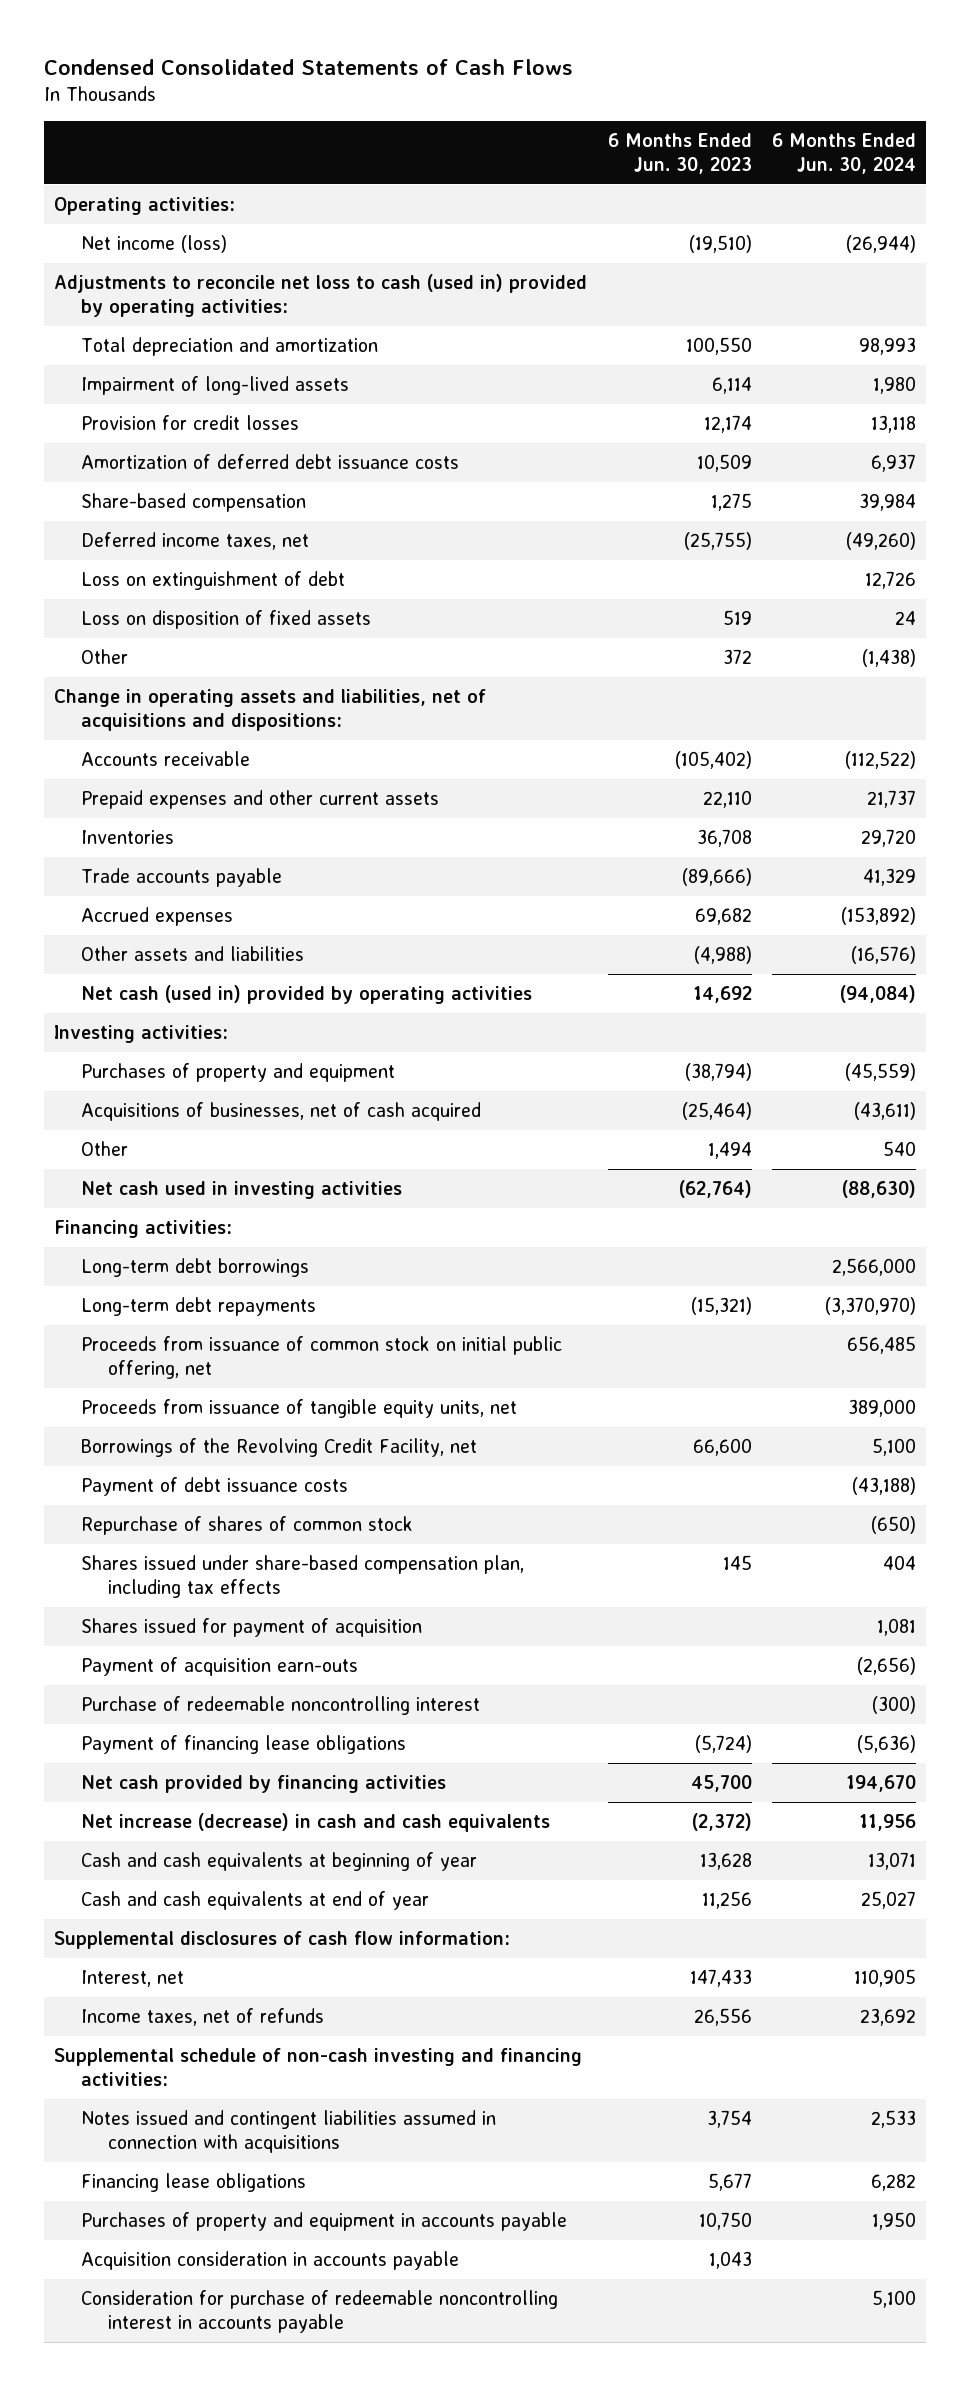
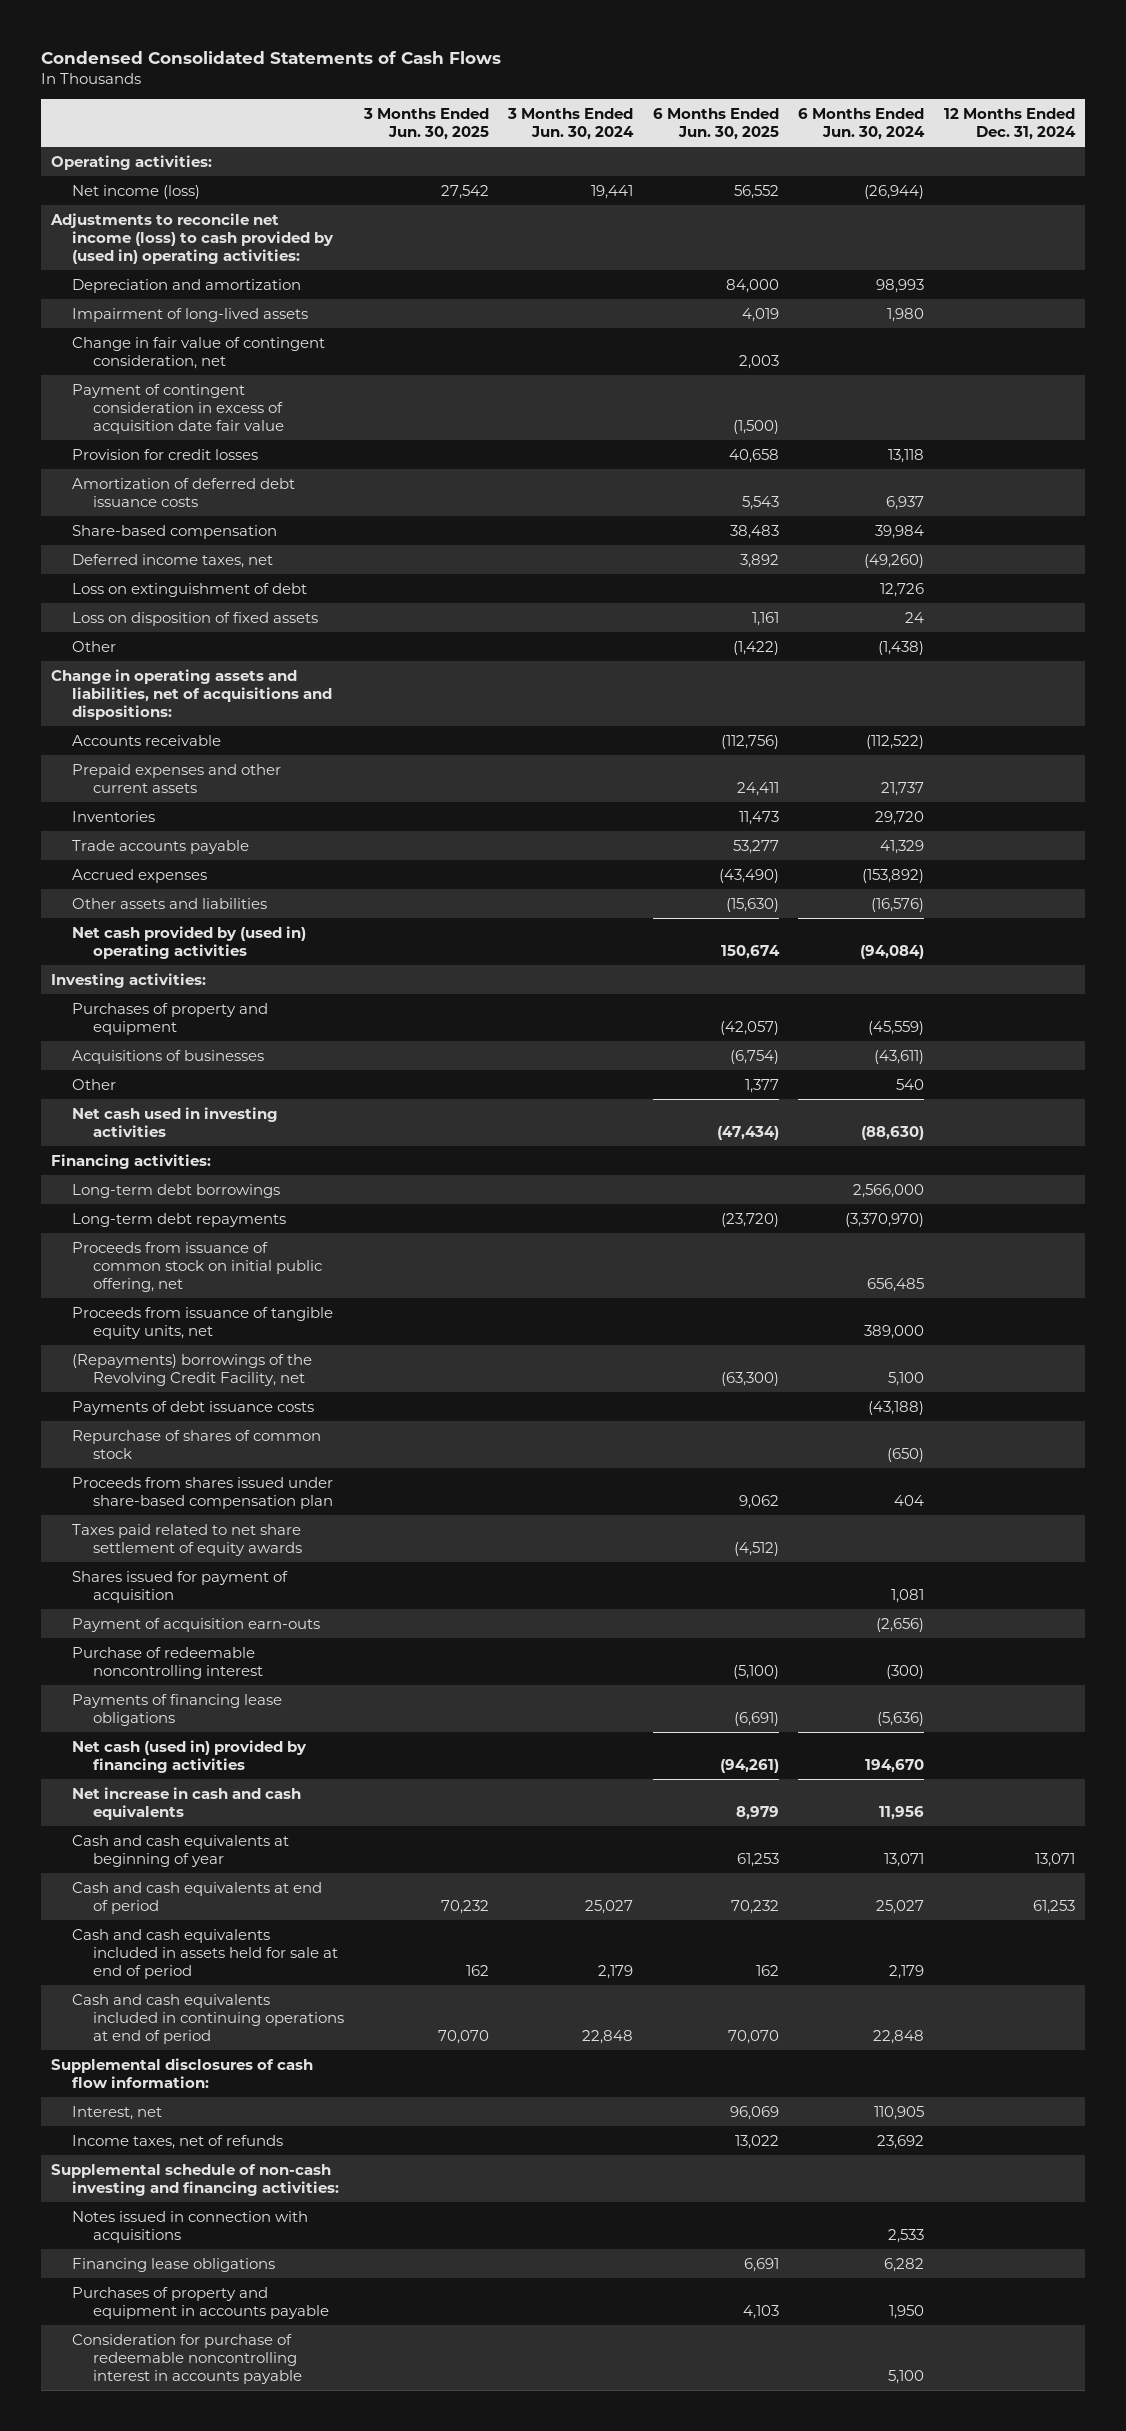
[607,132,752,175] 6 Months Ended Jun. 30, 2023 -> none
none -> [362,107,489,140] 3 Months Ended Jun. 30, 2025
none -> [507,107,635,140] 3 Months Ended Jun. 30, 2024
none -> [652,107,779,140] 6 Months Ended Jun. 30, 2025
none -> [944,107,1077,140] 12 Months Ended Dec. 31, 2024
[54,274,588,318] Adjustments to reconcile net loss to cash (used in) provided by operating activities: -> [49,212,335,264] Adjustments to reconcile net income (loss) to cash provided by (used in) operating activities:
[80,337,378,357] Total depreciation and amortization -> [72,278,302,293] Depreciation and amortization
none -> [72,336,326,369] Change in fair value of contingent consideration, net
none -> [72,383,285,434] Payment of contingent consideration in excess of acquisition date fair value
[80,985,532,1005] Net cash (used in) provided by operating activities -> [72,925,307,959] Net cash provided by (used in) operating activities
[80,1102,481,1122] Acquisitions of businesses, net of cash acquired -> [72,1049,265,1064] Acquisitions of businesses
[80,1438,477,1458] Borrowings of the Revolving Credit Facility, net -> [72,1353,313,1386] (Repayments) borrowings of the Revolving Credit Facility, net
[80,1477,348,1497] Payment of debt issuance costs -> [72,1400,315,1415] Payments of debt issuance costs
[80,1555,524,1599] Shares issued under share-based compensation plan, including tax effects -> [72,1476,334,1509] Proceeds from shares issued under share-based compensation plan
none -> [72,1523,303,1556] Taxes paid related to net share settlement of equity awards
[80,1735,406,1755] Payment of financing lease obligations -> [72,1693,283,1726] Payments of financing lease obligations
[80,1775,446,1794] Net cash provided by financing activities -> [72,1739,308,1773] Net cash (used in) provided by financing activities
[80,1813,550,1833] Net increase (decrease) in cash and cash equivalents -> [72,1786,302,1820] Net increase in cash and cash equivalents
[80,1891,429,1911] Cash and cash equivalents at end of year -> [72,1881,323,1914] Cash and cash equivalents at end of period
none -> [72,1928,339,1979] Cash and cash equivalents included in assets held for sale at end of period
none -> [72,1993,345,2044] Cash and cash equivalents included in continuing operations at end of period
[80,2110,496,2154] Notes issued and contingent liabilities assumed in connection with acquisitions -> [72,2210,309,2243] Notes issued in connection with acquisitions
[80,2251,459,2271] Acquisition consideration in accounts payable -> none

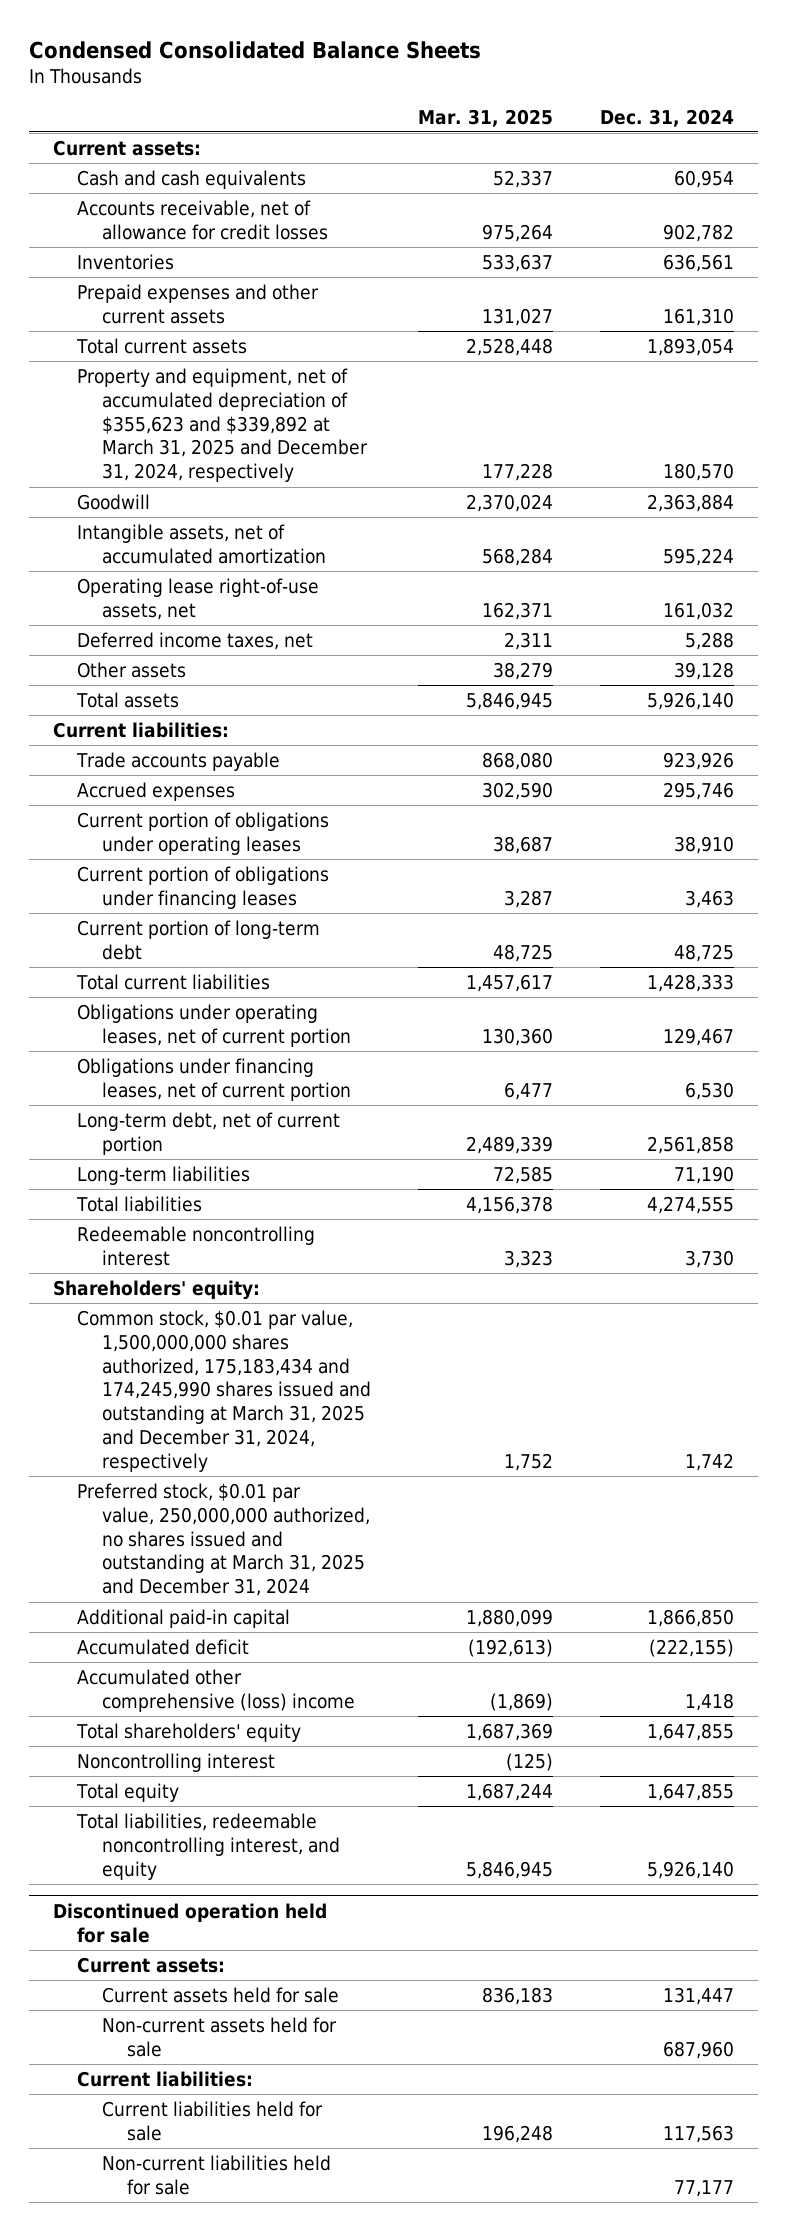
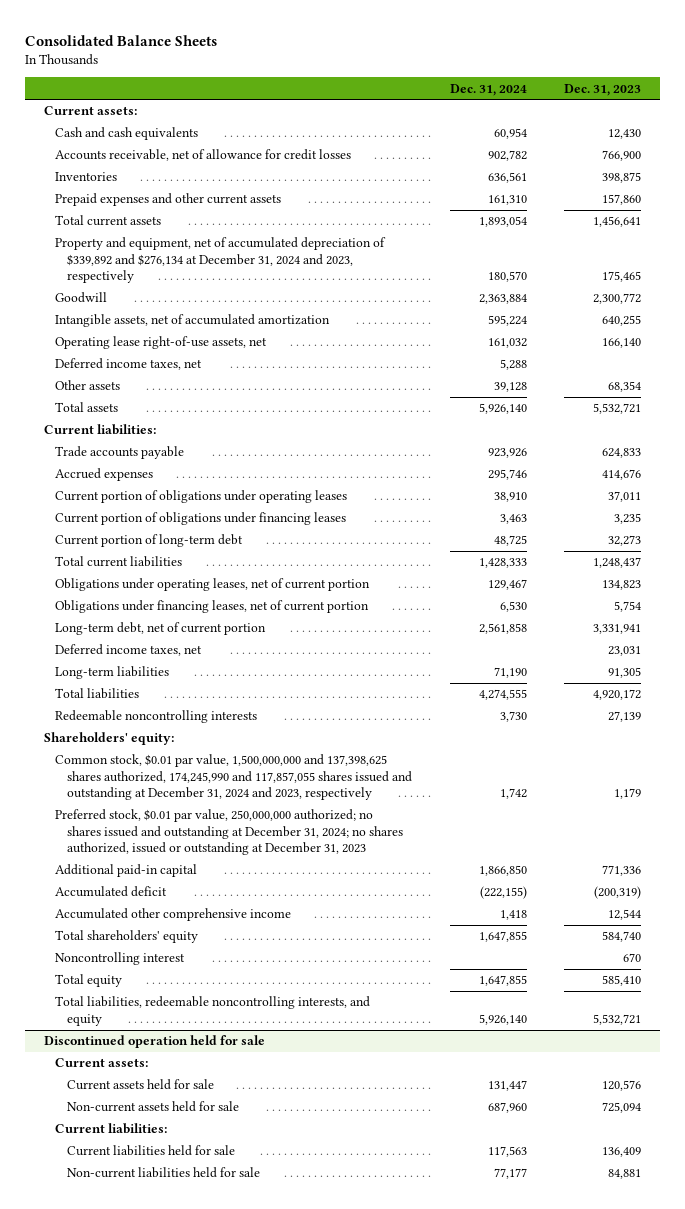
[29,41,482,60] Condensed Consolidated Balance Sheets -> [25,34,218,46] Consolidated Balance Sheets
[418,108,554,127] Mar. 31, 2025 -> none
none -> [564,83,642,96] Dec. 31, 2023
[77,367,369,483] Property and equipment, net of accumulated depreciation of $355,623 and $339,892 at March 31, 2025 and December 31, 2024, respectively -> [55,237,387,283] Property and equipment, net of accumulated depreciation of $339,892 and $276,134 at December 31, 2024 and 2023, respectively
none -> [55,644,203,657] Deferred income taxes, net
[77,1225,316,1266] Redeemable noncontrolling interest -> [55,710,258,724] Redeemable noncontrolling interests
[77,1309,372,1473] Common stock, $0.01 par value, 1,500,000,000 shares authorized, 175,183,434 and 174,245,990 shares issued and outstanding at March 31, 2025 and December 31, 2024, respectively -> [55,754,412,800] Common stock, $0.01 par value, 1,500,000,000 and 137,398,625 shares authorized, 174,245,990 and 117,857,055 shares issued and outstanding at December 31, 2024 and 2023, respectively
[77,1482,371,1597] Preferred stock, $0.01 par value, 250,000,000 authorized, no shares issued and outstanding at March 31, 2025 and December 31, 2024 -> [55,809,403,855] Preferred stock, $0.01 par value, 250,000,000 authorized; no shares issued and outstanding at December 31, 2024; no shares authorized, issued or outstanding at December 31, 2023
[77,1668,356,1712] Accumulated other comprehensive (loss) income -> [55,908,292,922] Accumulated other comprehensive income
[76,1812,341,1880] Total liabilities, redeemable noncontrolling interest, and equity -> [55,996,371,1026] Total liabilities, redeemable noncontrolling interests, and equity

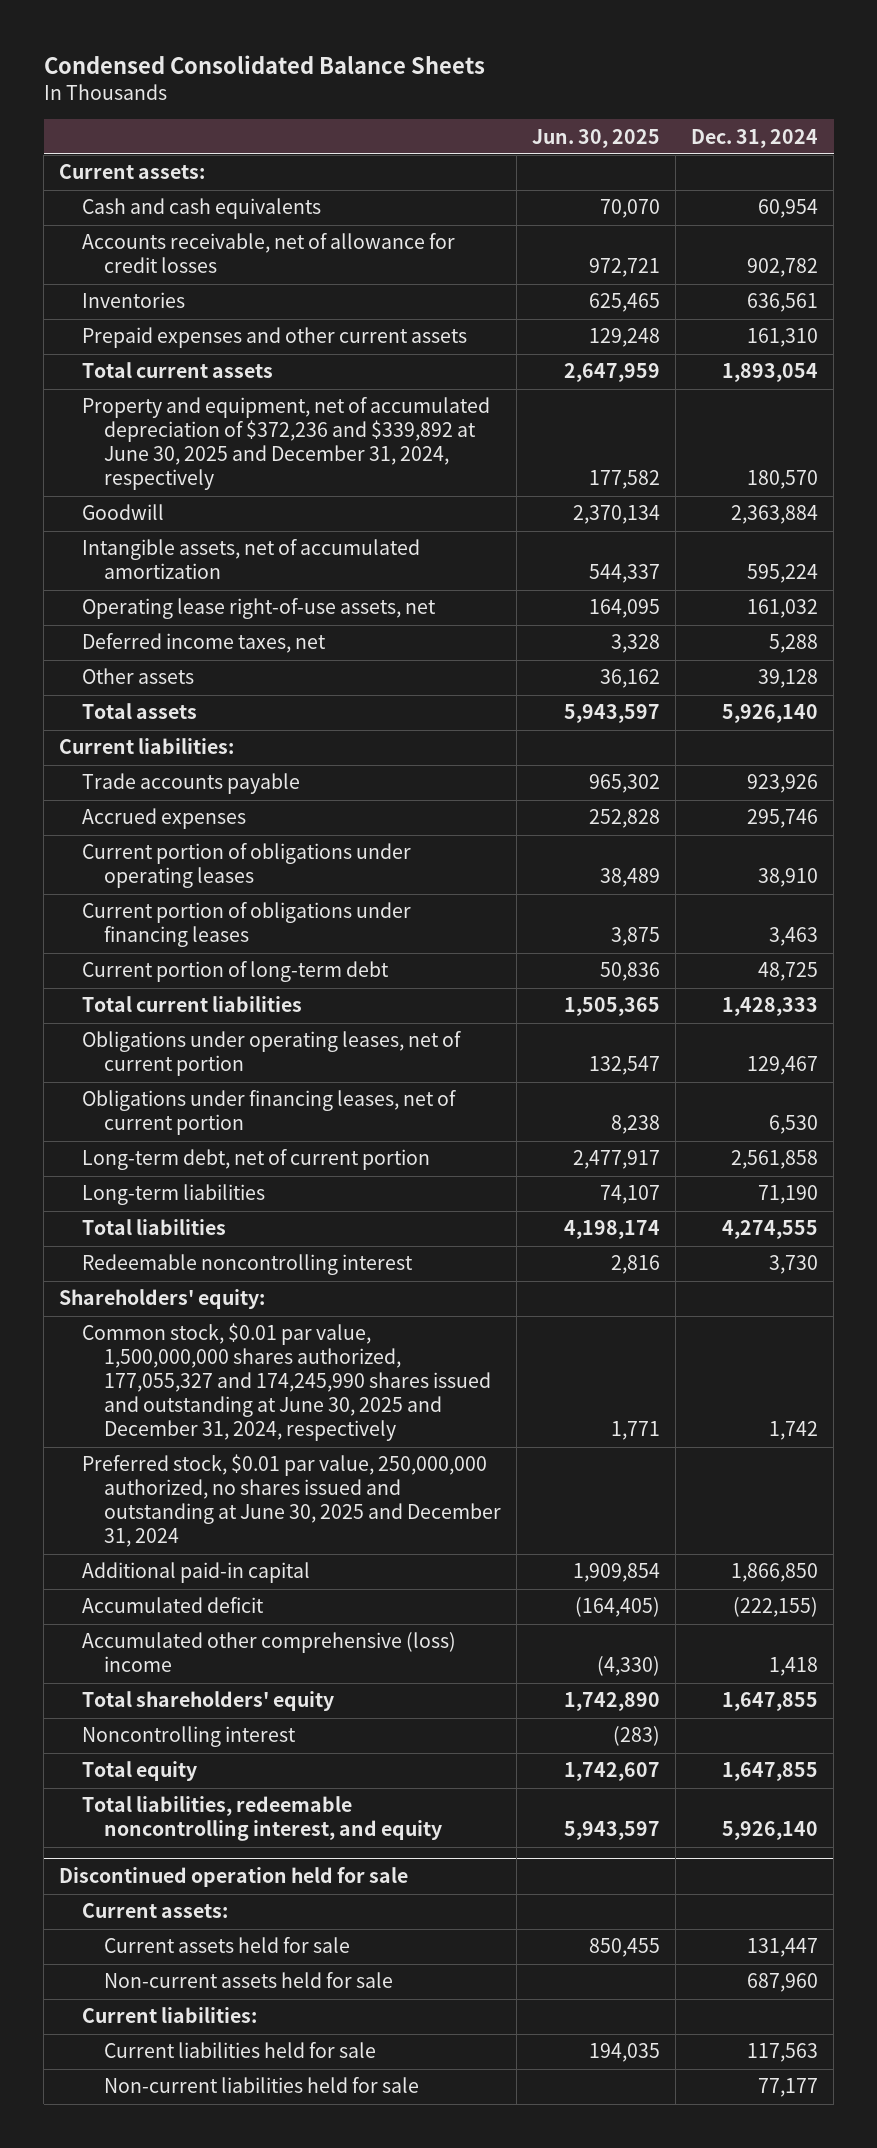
[25,34,218,46] Consolidated Balance Sheets -> [43,54,485,74] Condensed Consolidated Balance Sheets
[564,83,642,96] Dec. 31, 2023 -> none
none -> [531,128,660,148] Jun. 30, 2025
[55,237,387,283] Property and equipment, net of accumulated depreciation of $339,892 and $276,134 at December 31, 2024 and 2023, respectively -> [81,397,490,491] Property and equipment, net of accumulated depreciation of $372,236 and $339,892 at June 30, 2025 and December 31, 2024, respectively
[55,644,203,657] Deferred income taxes, net -> none
[55,710,258,724] Redeemable noncontrolling interests -> [81,1254,413,1276] Redeemable noncontrolling interest
[55,754,412,800] Common stock, $0.01 par value, 1,500,000,000 and 137,398,625 shares authorized, 174,245,990 and 117,857,055 shares issued and outstanding at December 31, 2024 and 2023, respectively -> [81,1323,491,1442] Common stock, $0.01 par value, 1,500,000,000 shares authorized, 177,055,327 and 174,245,990 shares issued and outstanding at June 30, 2025 and December 31, 2024, respectively
[55,809,403,855] Preferred stock, $0.01 par value, 250,000,000 authorized; no shares issued and outstanding at December 31, 2024; no shares authorized, issued or outstanding at December 31, 2023 -> [81,1454,501,1548] Preferred stock, $0.01 par value, 250,000,000 authorized, no shares issued and outstanding at June 30, 2025 and December 31, 2024
[55,908,292,922] Accumulated other comprehensive income -> [81,1632,456,1673] Accumulated other comprehensive (loss) income
[55,996,371,1026] Total liabilities, redeemable noncontrolling interests, and equity -> [81,1796,442,1842] Total liabilities, redeemable noncontrolling interest, and equity

